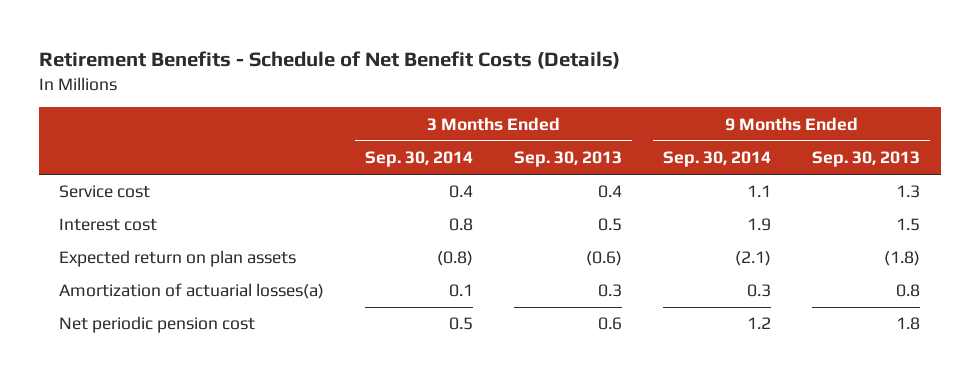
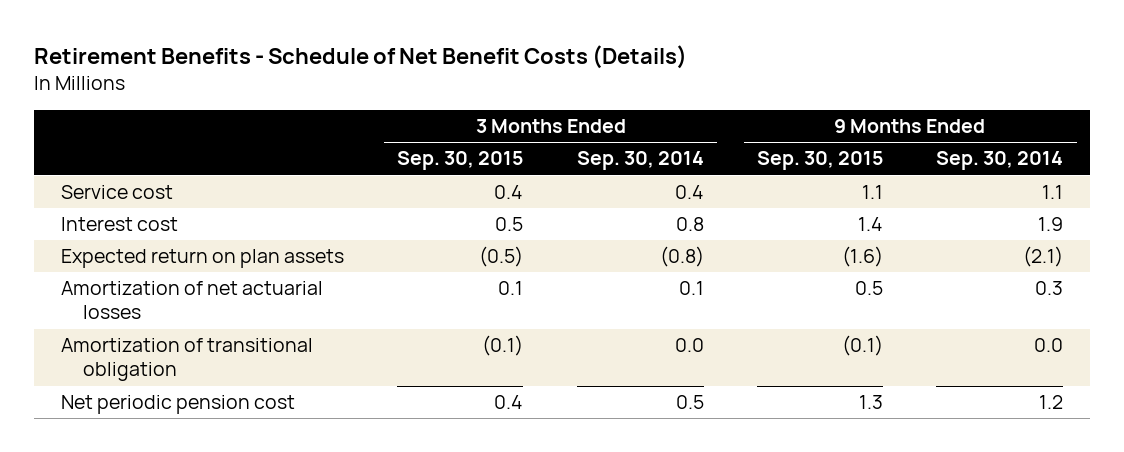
[514,151,623,168] Sep. 30, 2013 -> none
[812,151,921,168] Sep. 30, 2013 -> none
none -> [397,151,524,171] Sep. 30, 2015
none -> [757,151,884,171] Sep. 30, 2015
[59,283,325,300] Amortization of actuarial losses(a) -> [61,281,324,320] Amortization of net actuarial losses
none -> [61,338,314,382] Amortization of transitional obligation

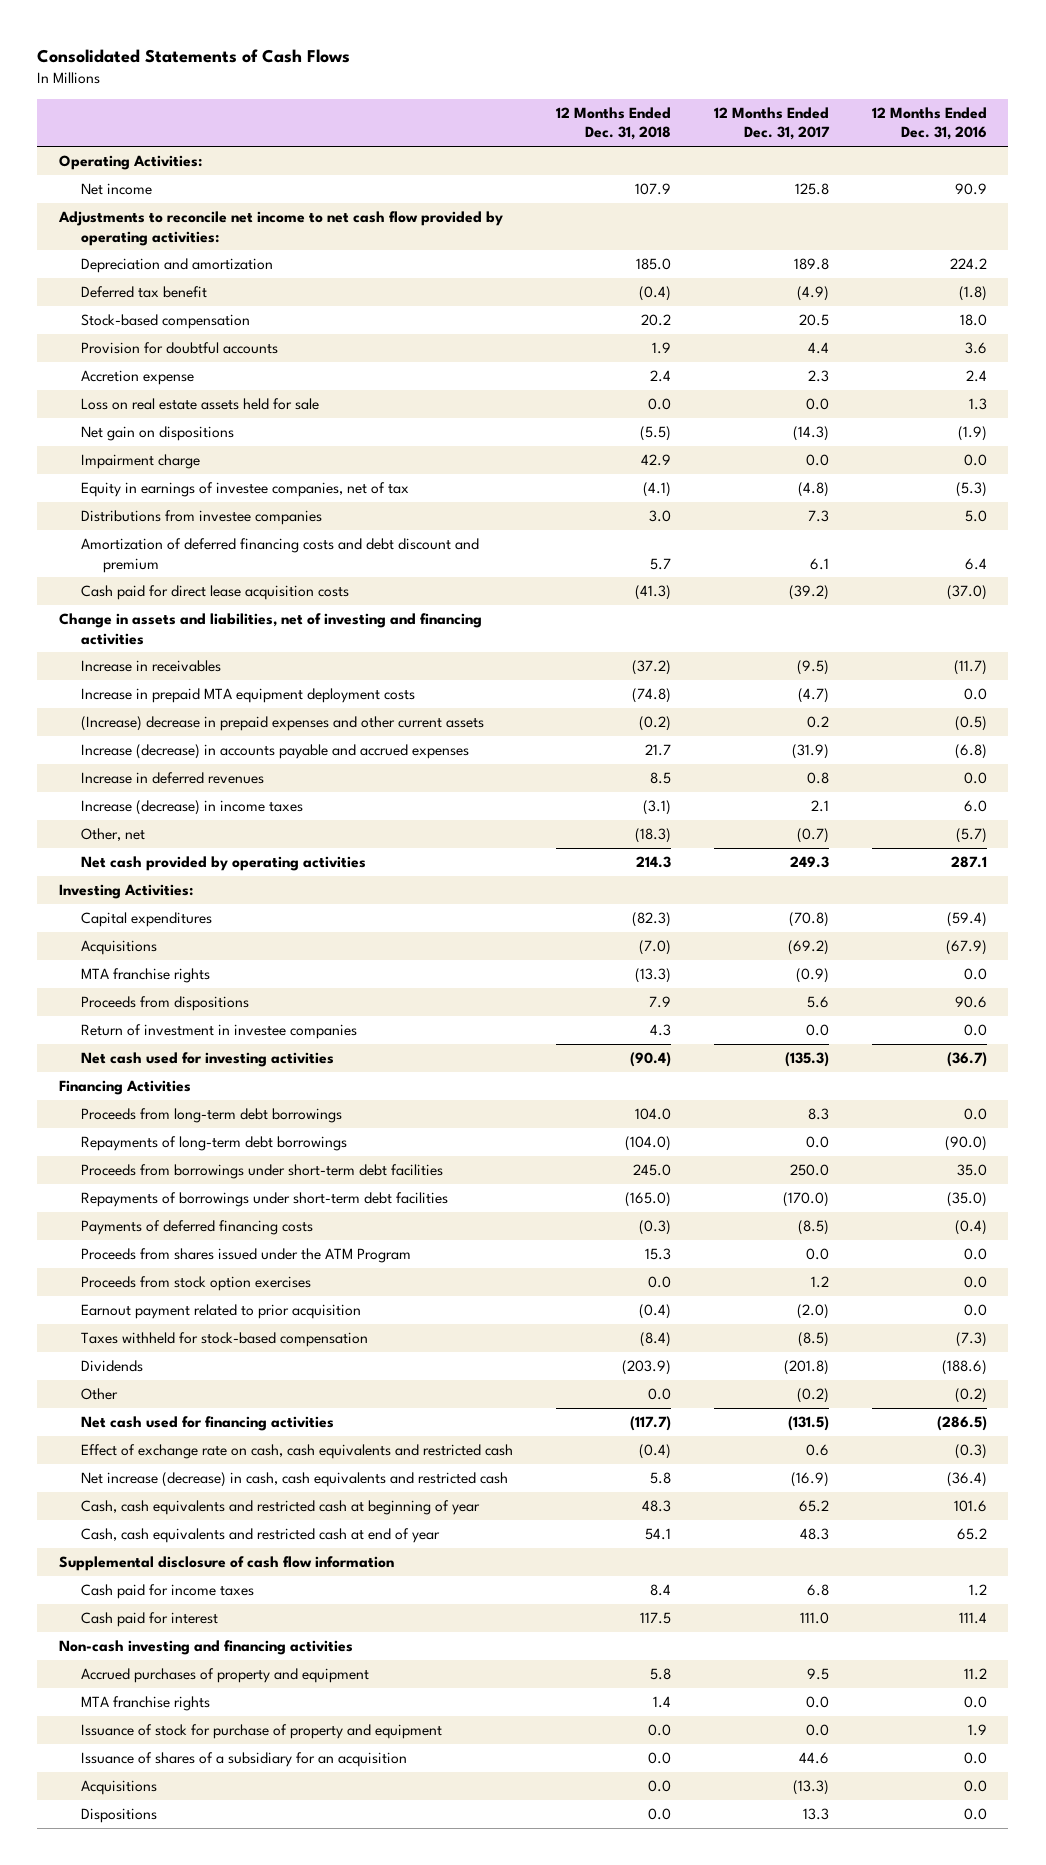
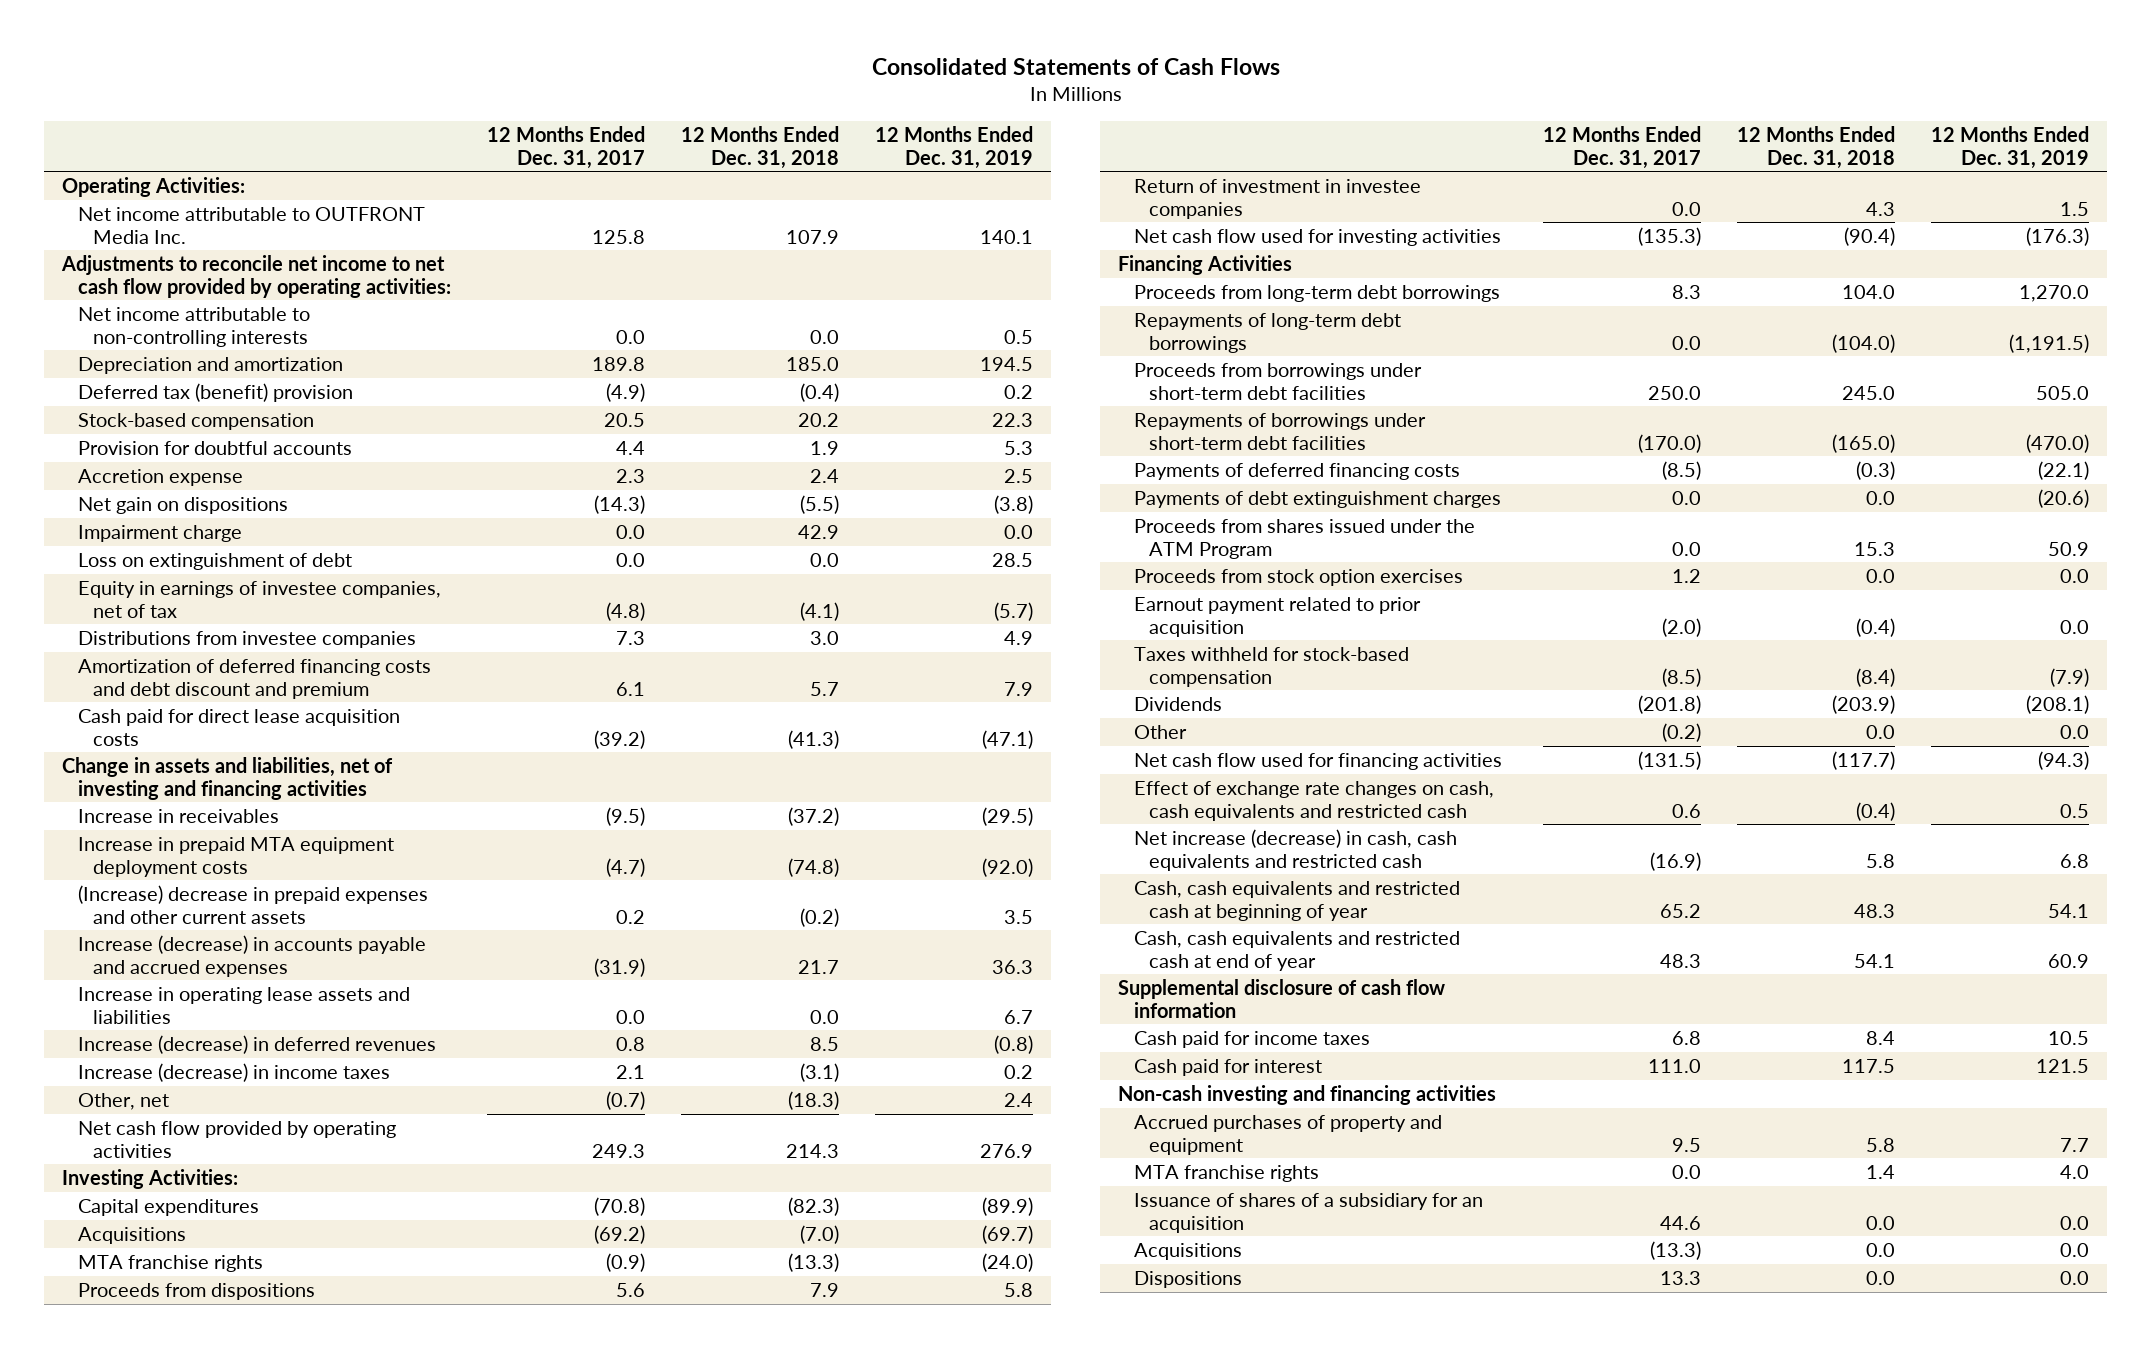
[871,106,987,141] 12 Months Ended Dec. 31, 2016 -> none
none -> [875,125,1034,169] 12 Months Ended Dec. 31, 2019
[80,183,152,196] Net income -> [77,206,425,244] Net income attributable to OUTFRONT Media Inc.
none -> [77,306,310,347] Net income attributable to non-controlling interests
[80,286,207,299] Deferred tax benefit -> [77,382,353,402] Deferred tax (benefit) provision
[80,398,319,411] Loss on real estate assets held for sale -> none
none -> [77,552,352,570] Loss on extinguishment of debt
none -> [77,986,410,1024] Increase in operating lease assets and liabilities
[80,772,264,785] Increase in deferred revenues -> [77,1034,436,1054] Increase (decrease) in deferred revenues
[80,856,366,872] Net cash provided by operating activities -> [77,1120,396,1158] Net cash flow provided by operating activities
[80,1052,334,1068] Net cash used for investing activities -> [1133,228,1501,246] Net cash flow used for investing activities
none -> [1133,490,1501,508] Payments of debt extinguishment charges
[80,1416,334,1432] Net cash used for financing activities -> [1133,752,1502,770] Net cash flow used for financing activities
[80,1444,513,1460] Effect of exchange rate on cash, cash equivalents and restricted cash -> [1133,780,1494,821] Effect of exchange rate changes on cash, cash equivalents and restricted cash
[80,1724,442,1740] Issuance of stock for purchase of property and equipment -> none

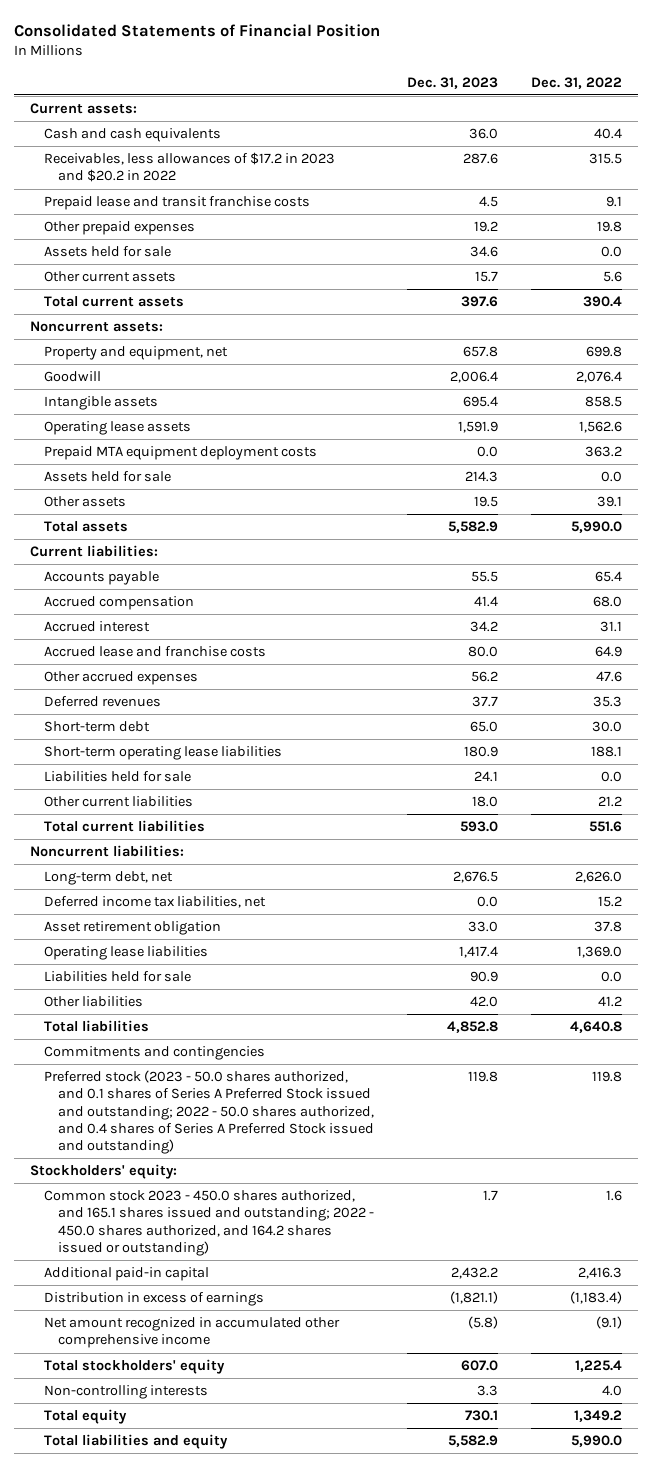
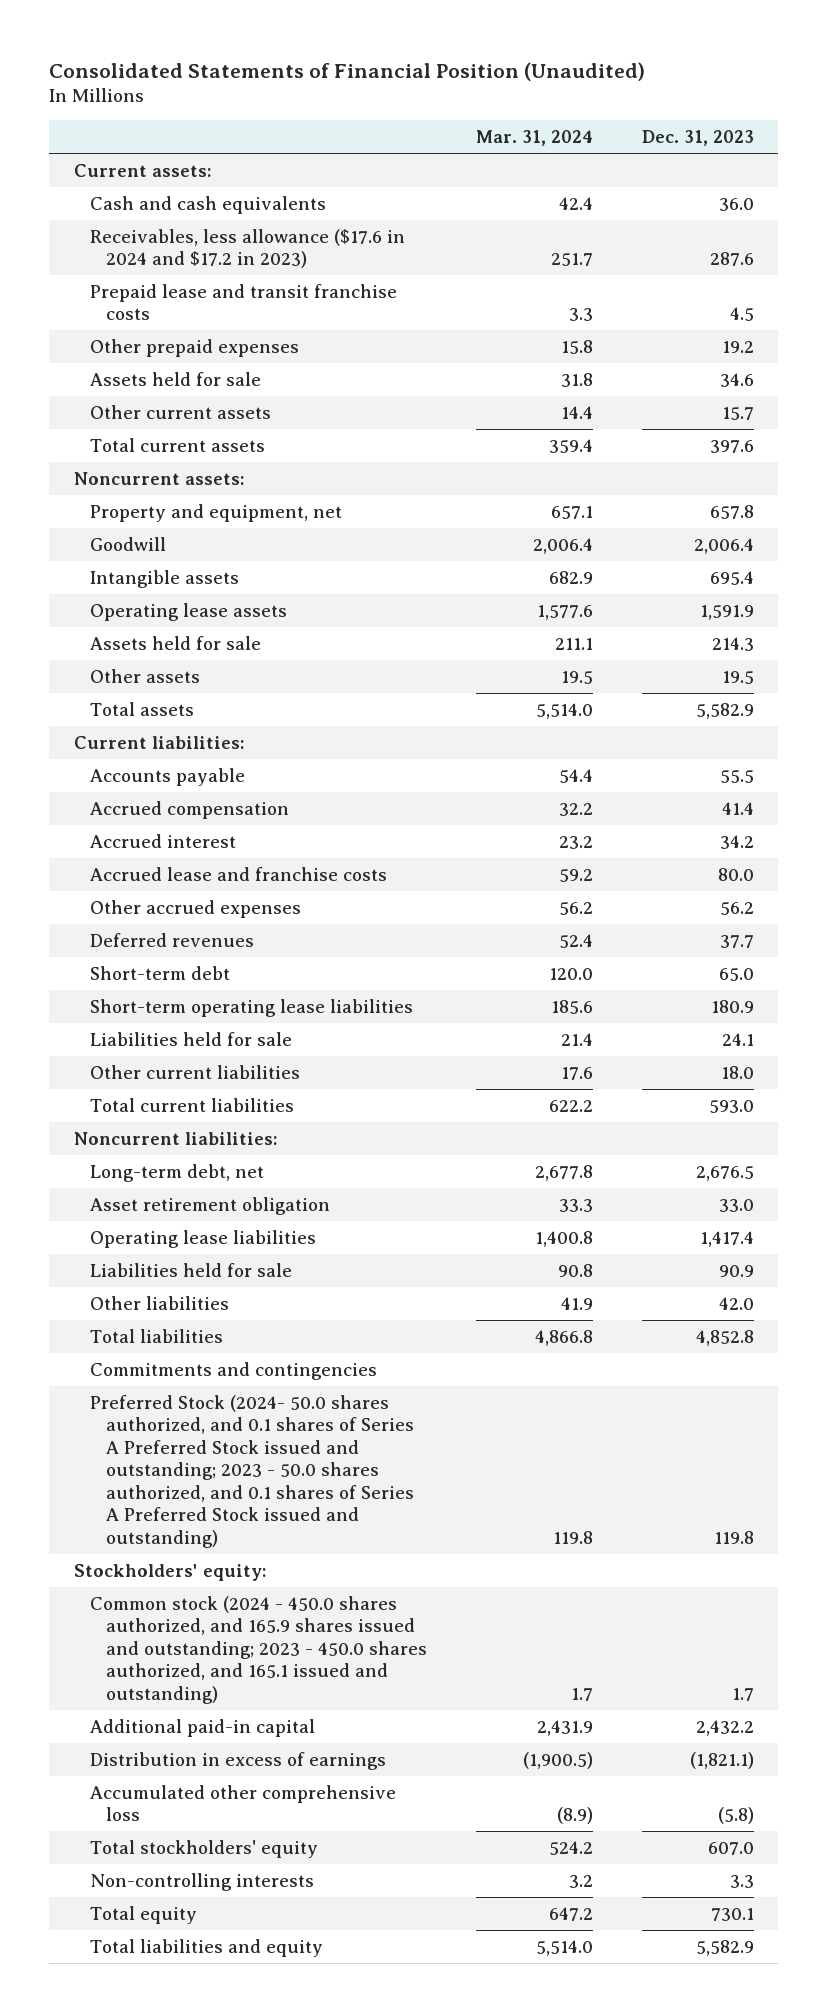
[13,23,380,37] Consolidated Statements of Financial Position -> [49,61,646,81] Consolidated Statements of Financial Position (Unaudited)
[530,76,622,89] Dec. 31, 2022 -> none
none -> [475,130,593,147] Mar. 31, 2024
[43,152,335,183] Receivables, less allowances of $17.2 in 2023 and $20.2 in 2022 -> [89,228,405,269] Receivables, less allowance ($17.6 in 2024 and $17.2 in 2023)
[43,446,317,461] Prepaid MTA equipment deployment costs -> none
[43,896,266,909] Deferred income tax liabilities, net -> none
[43,1070,374,1155] Preferred stock (2023 - 50.0 shares authorized, and 0.1 shares of Series A Preferred Stock issued and outstanding; 2022 - 50.0 shares authorized, and 0.4 shares of Series A Preferred Stock issued and outstanding) -> [89,1394,414,1548] Preferred Stock (2024- 50.0 shares authorized, and 0.1 shares of Series A Preferred Stock issued and outstanding; 2023 - 50.0 shares authorized, and 0.1 shares of Series A Preferred Stock issued and outstanding)
[43,1190,374,1257] Common stock 2023 - 450.0 shares authorized, and 165.1 shares issued and outstanding; 2022 - 450.0 shares authorized, and 164.2 shares issued or outstanding) -> [89,1595,427,1704] Common stock (2024 - 450.0 shares authorized, and 165.9 shares issued and outstanding; 2023 - 450.0 shares authorized, and 165.1 issued and outstanding)
[43,1317,340,1349] Net amount recognized in accumulated other comprehensive income -> [89,1784,396,1822] Accumulated other comprehensive loss

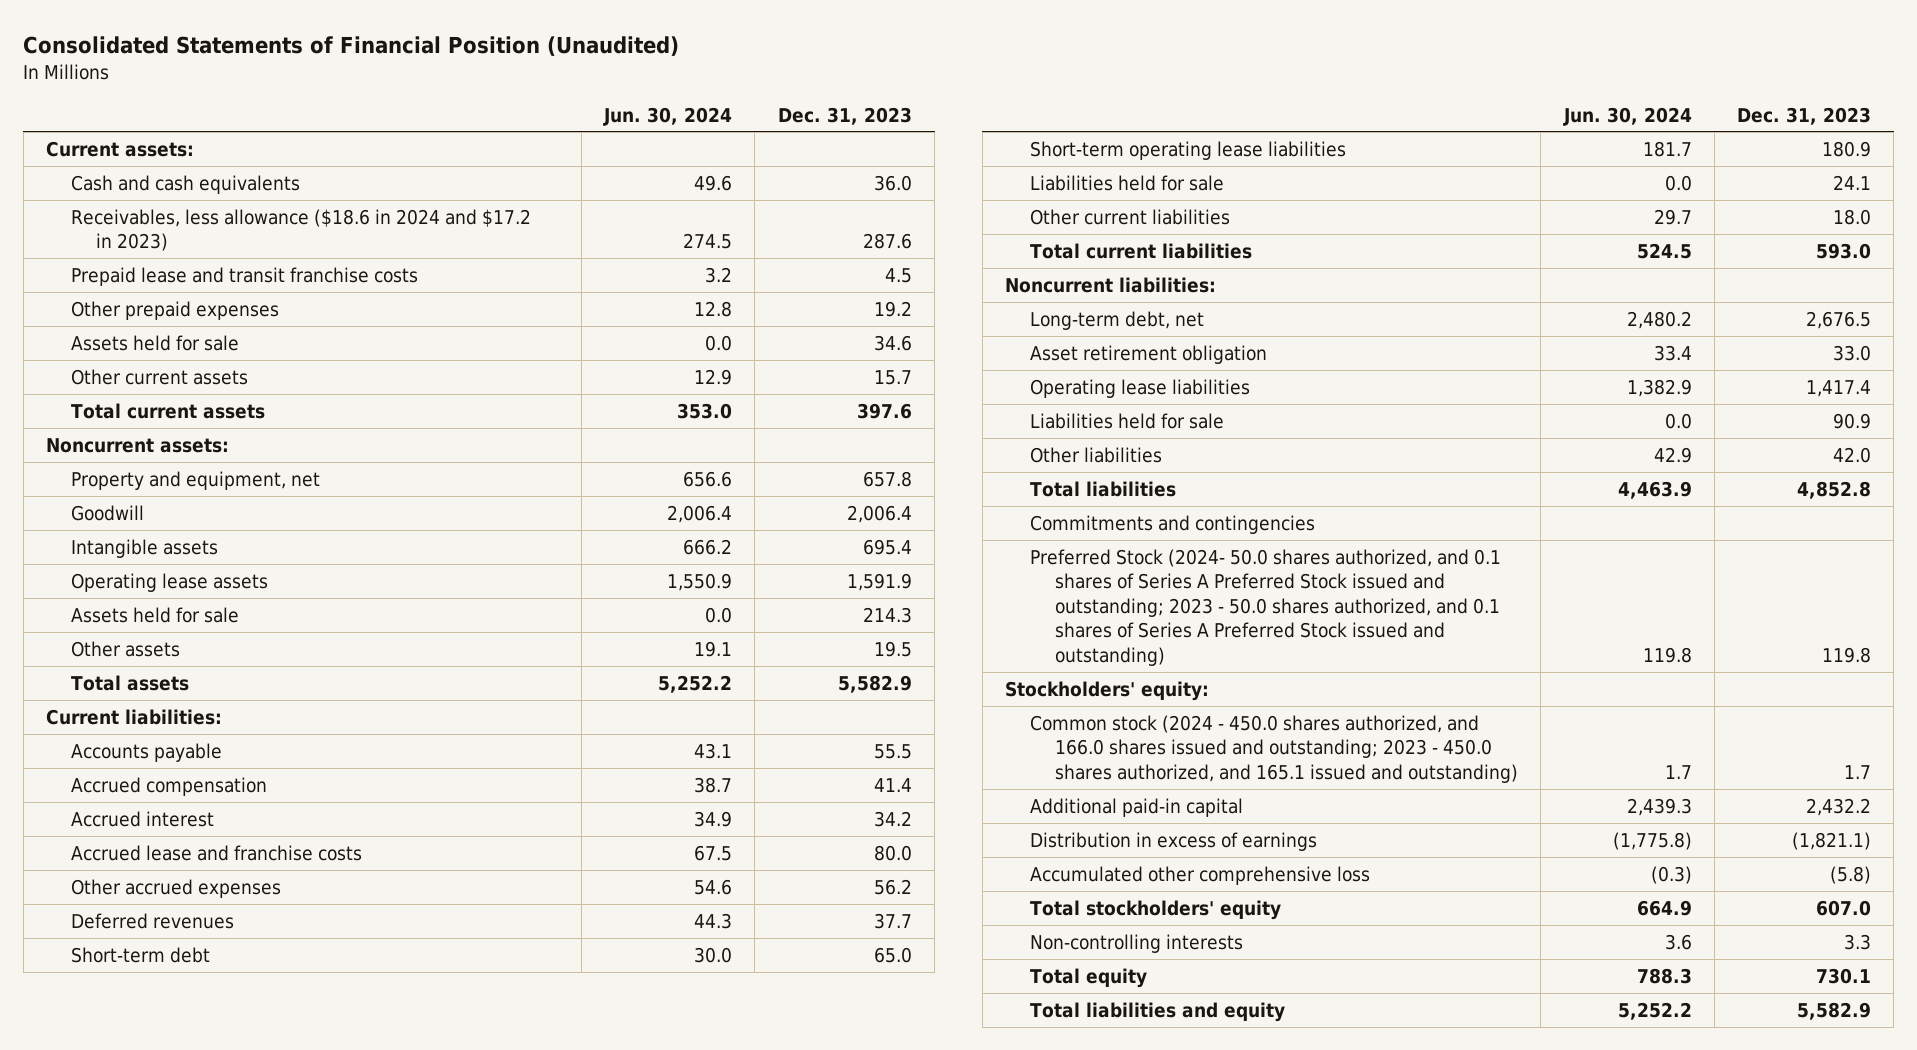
[475,130,593,147] Mar. 31, 2024 -> none
none -> [603,106,733,126] Jun. 30, 2024
[89,228,405,269] Receivables, less allowance ($17.6 in 2024 and $17.2 in 2023) -> [70,208,531,252] Receivables, less allowance ($18.6 in 2024 and $17.2 in 2023)
[89,1595,427,1704] Common stock (2024 - 450.0 shares authorized, and 165.9 shares issued and outstanding; 2023 - 450.0 shares authorized, and 165.1 issued and outstanding) -> [1030,714,1518,783] Common stock (2024 - 450.0 shares authorized, and 166.0 shares issued and outstanding; 2023 - 450.0 shares authorized, and 165.1 issued and outstanding)

